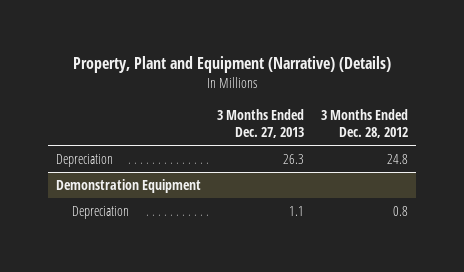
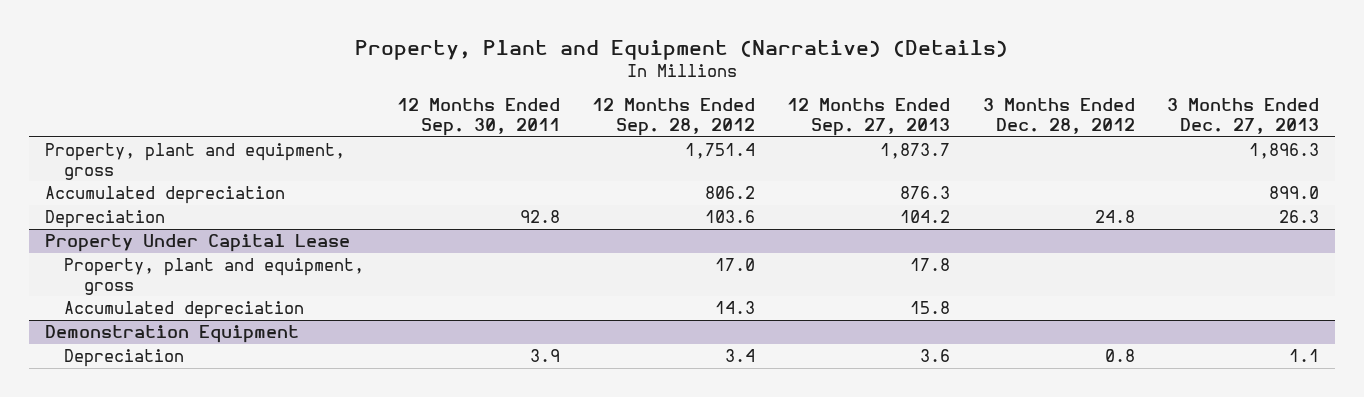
none -> [396,98,560,137] 12 Months Ended Sep. 30, 2011
none -> [591,98,755,137] 12 Months Ended Sep. 28, 2012
none -> [787,98,951,137] 12 Months Ended Sep. 27, 2013
none -> [45,143,346,180] Property, plant and equipment, gross
none -> [45,186,286,205] Accumulated depreciation
none -> [45,234,351,253] Property Under Capital Lease
none -> [64,258,365,295] Property, plant and equipment, gross
none -> [64,301,305,320] Accumulated depreciation

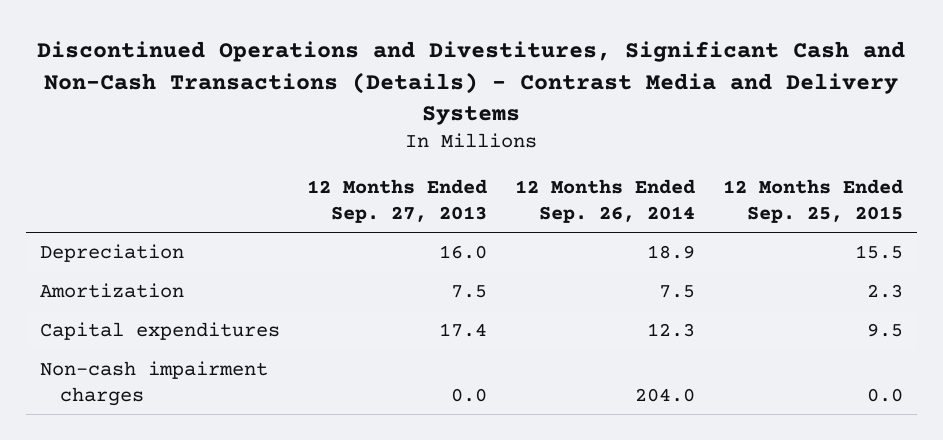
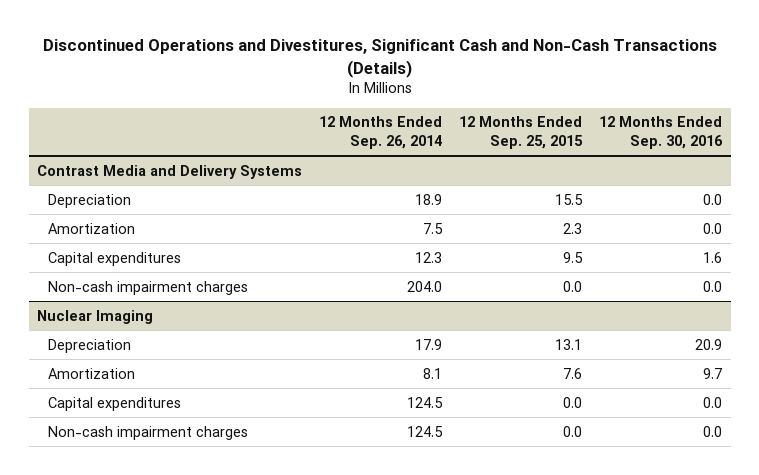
[37,41,906,126] Discontinued Operations and Divestitures, Significant Cash and Non-Cash Transactions (Details) - Contrast Media and Delivery Systems -> [42,39,717,78] Discontinued Operations and Divestitures, Significant Cash and Non-Cash Transactions (Details)
[307,179,488,223] 12 Months Ended Sep. 27, 2013 -> none
none -> [599,116,724,149] 12 Months Ended Sep. 30, 2016
none -> [37,164,303,179] Contrast Media and Delivery Systems
none -> [37,309,154,324] Nuclear Imaging
none -> [48,338,132,353] Depreciation
none -> [48,367,136,379] Amortization
none -> [48,396,182,411] Capital expenditures
none -> [48,425,249,440] Non-cash impairment charges

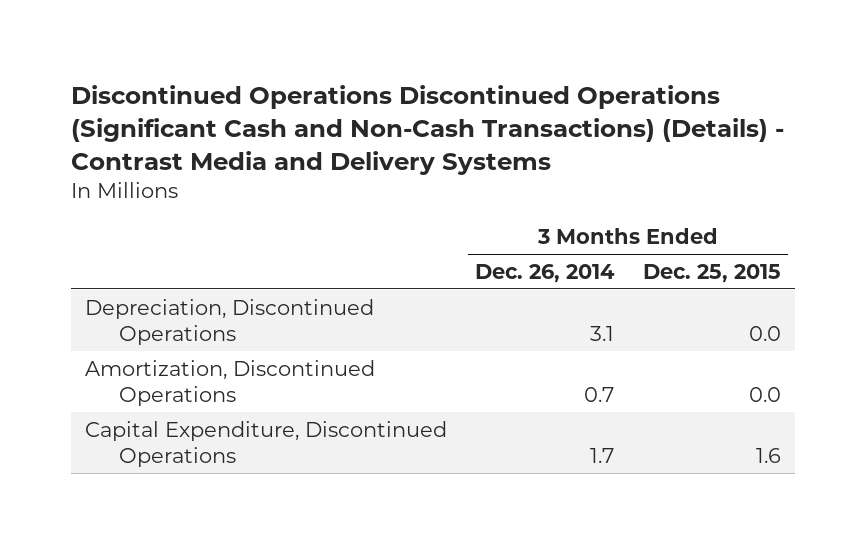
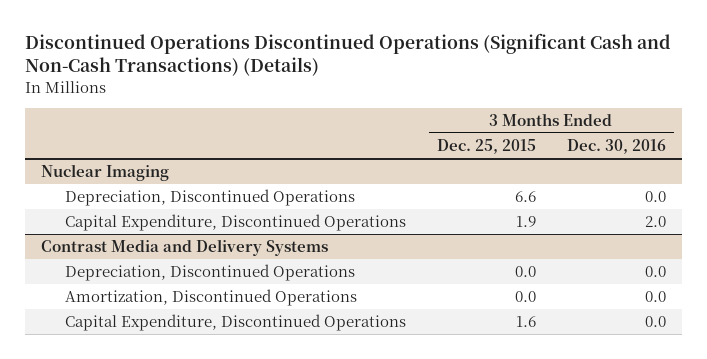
[71,84,785,175] Discontinued Operations Discontinued Operations (Significant Cash and Non-Cash Transactions) (Details) - Contrast Media and Delivery Systems -> [25,32,672,77] Discontinued Operations Discontinued Operations (Significant Cash and Non-Cash Transactions) (Details)
[475,263,616,283] Dec. 26, 2014 -> none
none -> [566,139,666,155] Dec. 30, 2016
none -> [40,164,169,182] Nuclear Imaging
none -> [64,189,355,207] Depreciation, Discontinued Operations
none -> [64,214,406,232] Capital Expenditure, Discontinued Operations
none -> [40,239,328,257] Contrast Media and Delivery Systems

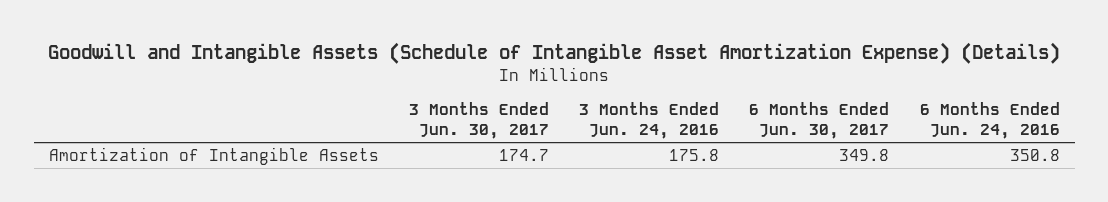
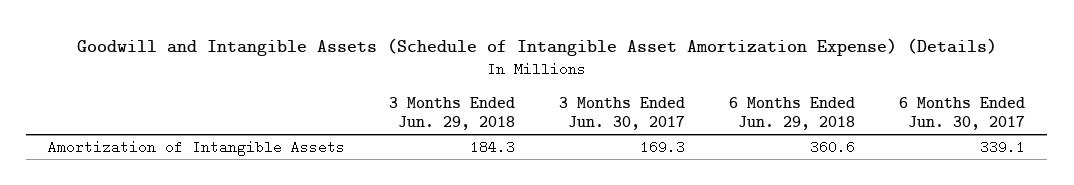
[579,102,720,140] 3 Months Ended Jun. 24, 2016 -> none
[919,102,1060,140] 6 Months Ended Jun. 24, 2016 -> none
none -> [389,96,516,131] 3 Months Ended Jun. 29, 2018
none -> [729,96,856,131] 6 Months Ended Jun. 29, 2018
[499,149,550,162] 174.7 -> [640,139,686,154] 169.3
[839,149,890,162] 349.8 -> [980,139,1026,154] 339.1

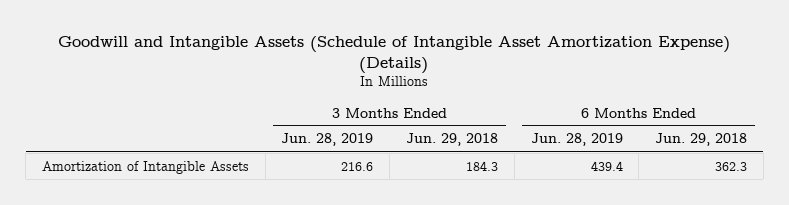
[559,96,686,131] 3 Months Ended Jun. 30, 2017 -> none
[899,96,1026,131] 6 Months Ended Jun. 30, 2017 -> none
none -> [281,133,374,147] Jun. 28, 2019
none -> [530,133,623,147] Jun. 28, 2019
[810,139,856,154] 360.6 -> [715,161,748,171] 362.3

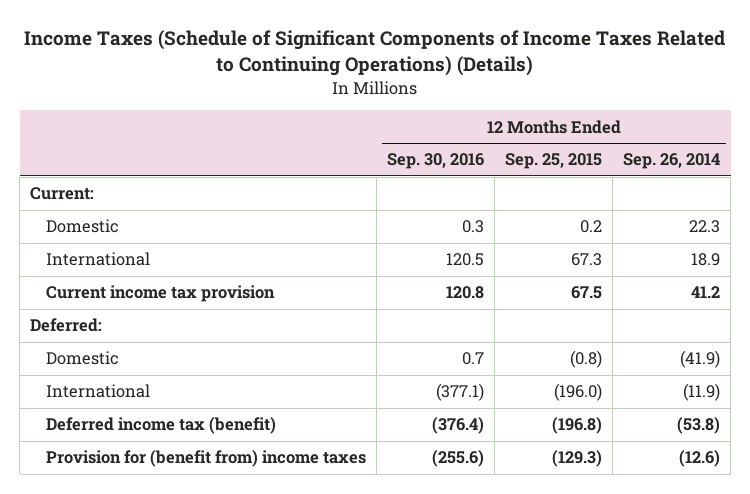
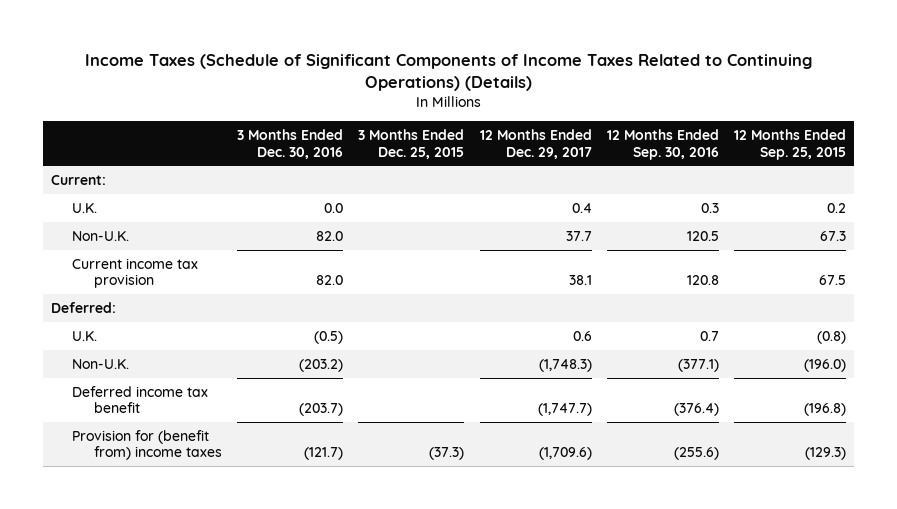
[623,153,721,170] Sep. 26, 2014 -> none
none -> [236,129,343,159] 3 Months Ended Dec. 30, 2016
none -> [358,129,465,159] 3 Months Ended Dec. 25, 2015
none -> [479,129,592,159] 12 Months Ended Dec. 29, 2017
[46,219,120,234] Domestic -> [72,202,98,213] U.K.
[46,252,151,267] International -> [72,230,130,241] Non-U.K.
[46,351,120,366] Domestic -> [72,330,98,341] U.K.
[46,384,151,399] International -> [72,358,130,369] Non-U.K.
[46,417,277,435] Deferred income tax (benefit) -> [72,385,209,414] Deferred income tax benefit

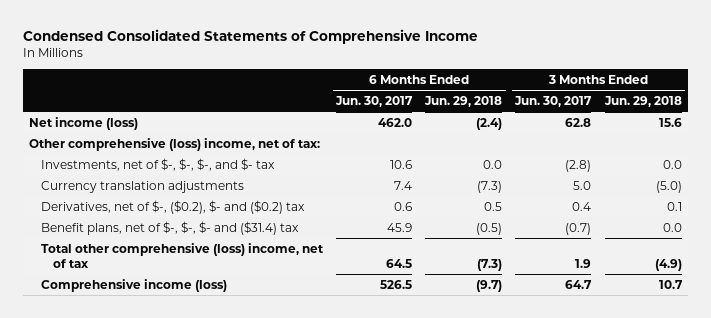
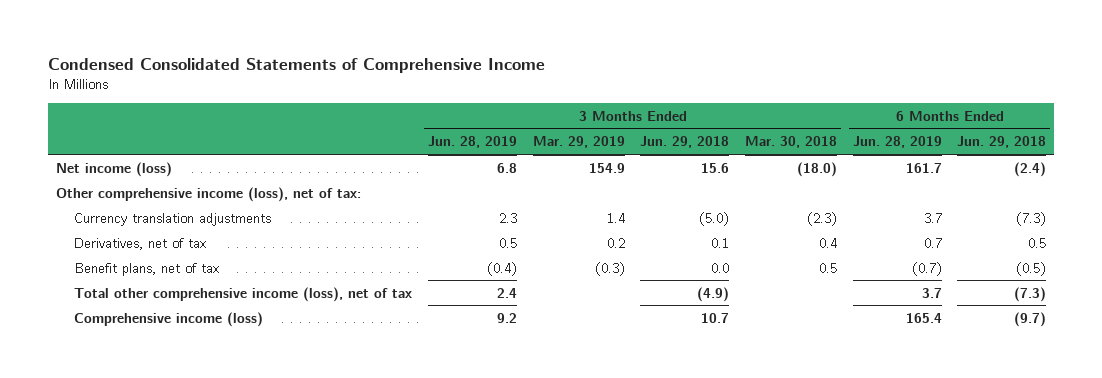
[335,95,414,107] Jun. 30, 2017 -> none
[514,95,593,107] Jun. 30, 2017 -> none
none -> [428,136,518,149] Jun. 28, 2019
none -> [532,136,625,149] Mar. 29, 2019
none -> [745,136,838,149] Mar. 30, 2018
none -> [852,136,942,149] Jun. 28, 2019
[41,157,276,171] Investments, net of $-, $-, $-, and $- tax -> none
[29,137,321,151] Other comprehensive (loss) income, net of tax: -> [55,186,361,202] Other comprehensive income (loss), net of tax:
[41,199,306,214] Derivatives, net of $-, ($0.2), $- and ($0.2) tax -> [74,237,207,250] Derivatives, net of tax
[41,220,300,235] Benefit plans, net of $-, $-, $- and ($31.4) tax -> [74,262,220,276] Benefit plans, net of tax
[41,242,325,268] Total other comprehensive (loss) income, net of tax -> [74,286,413,302] Total other comprehensive income (loss), net of tax

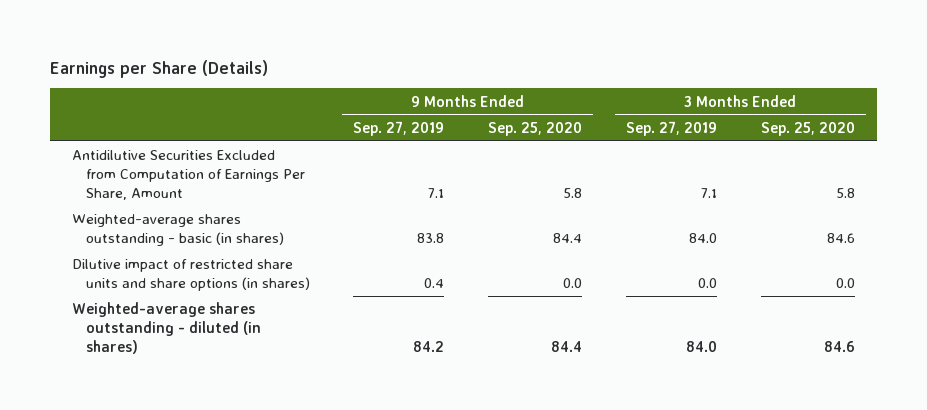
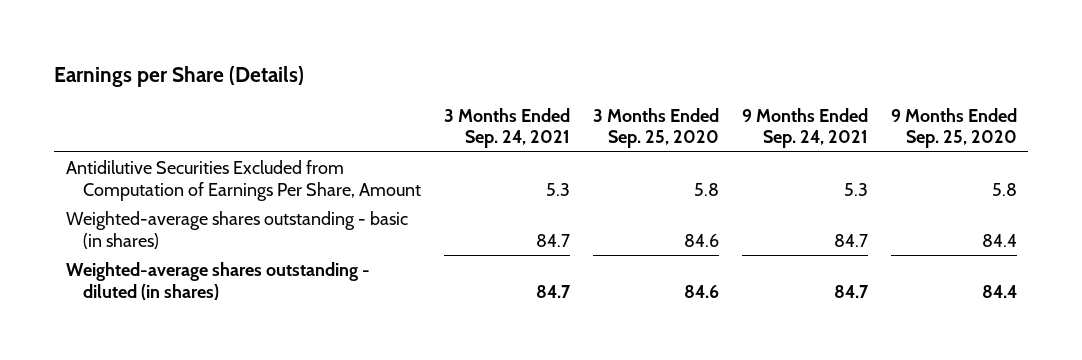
[353,120,445,136] Sep. 27, 2019 -> none
[626,120,718,136] Sep. 27, 2019 -> none
none -> [443,107,570,149] 3 Months Ended Sep. 24, 2021
none -> [741,107,868,149] 9 Months Ended Sep. 24, 2021
[72,259,310,291] Dilutive impact of restricted share units and share options (in shares) -> none

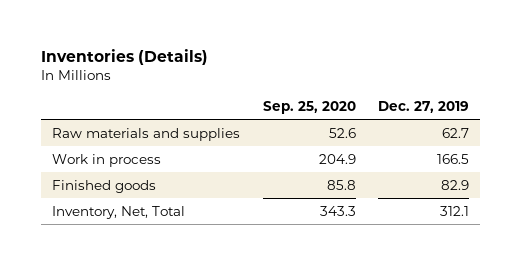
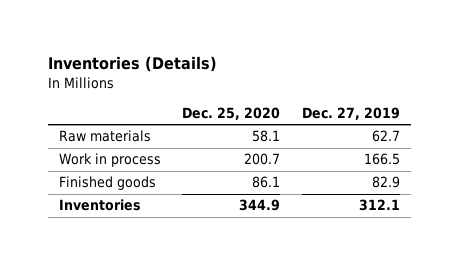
[262,101,356,115] Sep. 25, 2020 -> none
none -> [182,106,281,120] Dec. 25, 2020
[52,127,241,141] Raw materials and supplies -> [58,130,151,143] Raw materials
[52,205,186,219] Inventory, Net, Total -> [58,199,141,212] Inventories

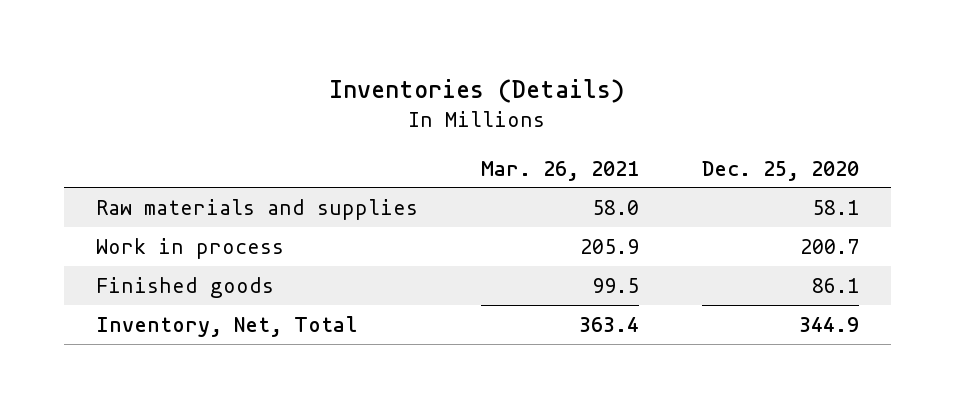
[301,106,400,120] Dec. 27, 2019 -> none
none -> [480,160,639,181] Mar. 26, 2021
[58,130,151,143] Raw materials -> [95,198,418,220] Raw materials and supplies
[58,199,141,212] Inventories -> [95,315,358,337] Inventory, Net, Total

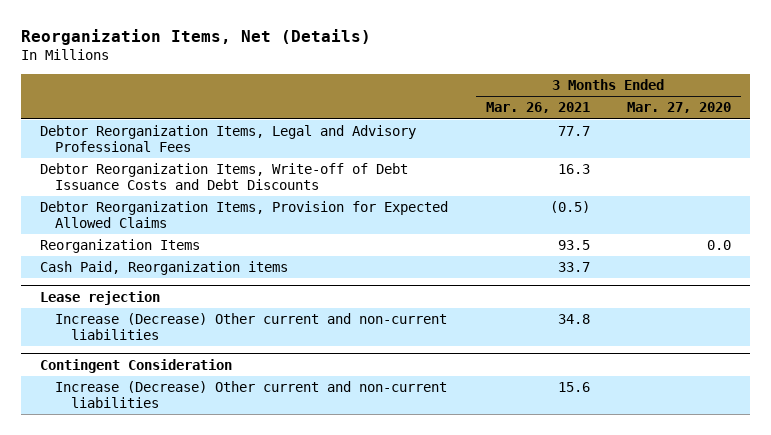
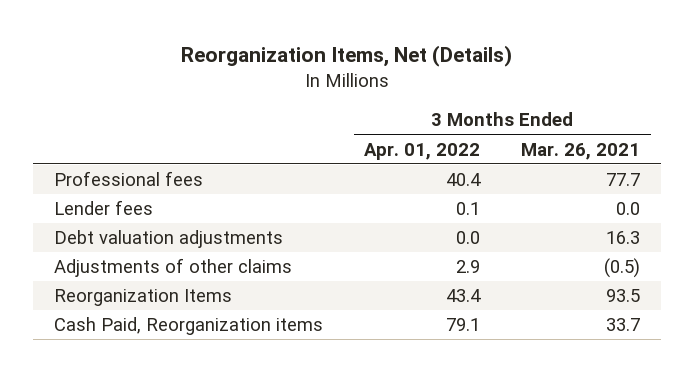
[627,102,732,114] Mar. 27, 2020 -> none
none -> [364,142,481,160] Apr. 01, 2022
[40,125,417,153] Debtor Reorganization Items, Legal and Advisory Professional Fees -> [53,171,203,187] Professional fees
none -> [53,200,153,216] Lender fees
[40,163,409,191] Debtor Reorganization Items, Write-off of Debt Issuance Costs and Debt Discounts -> [53,230,283,249] Debt valuation adjustments
[40,201,449,229] Debtor Reorganization Items, Provision for Expected Allowed Claims -> [53,258,292,278] Adjustments of other claims
[40,291,161,306] Lease rejection -> none
[55,313,448,341] Increase (Decrease) Other current and non-current liabilities -> none
[40,359,233,374] Contingent Consideration -> none
[55,381,448,409] Increase (Decrease) Other current and non-current liabilities -> none

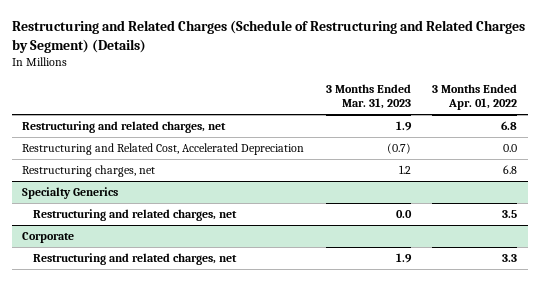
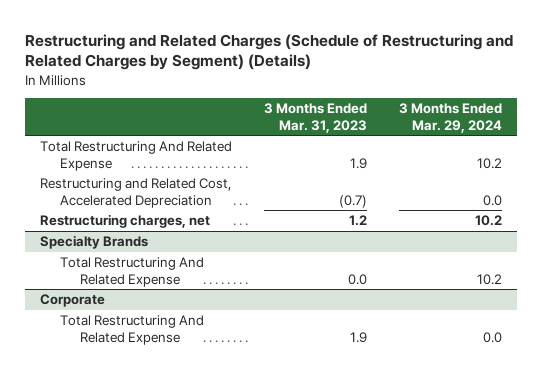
[432,84,518,111] 3 Months Ended Apr. 01, 2022 -> none
none -> [398,103,502,133] 3 Months Ended Mar. 29, 2024
[22,120,227,133] Restructuring and related charges, net -> [40,141,233,171] Total Restructuring And Related Expense
[22,186,119,199] Specialty Generics -> none
none -> [40,235,149,250] Specialty Brands
[33,208,238,221] Restructuring and related charges, net -> [60,257,205,287] Total Restructuring And Related Expense
[33,252,238,265] Restructuring and related charges, net -> [60,315,205,345] Total Restructuring And Related Expense

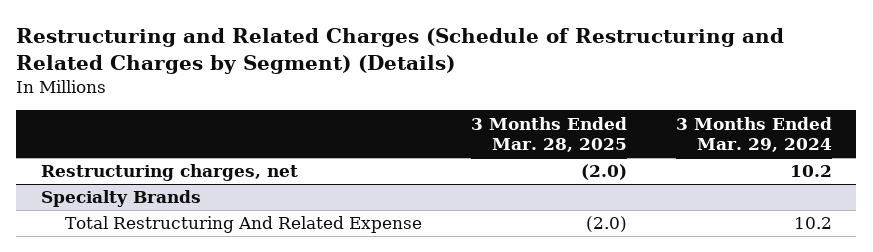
[263,103,367,133] 3 Months Ended Mar. 31, 2023 -> none
none -> [471,116,628,153] 3 Months Ended Mar. 28, 2025
[40,141,233,171] Total Restructuring And Related Expense -> none
[40,178,232,208] Restructuring and Related Cost, Accelerated Depreciation -> none
[40,294,106,308] Corporate -> none
[60,315,205,345] Total Restructuring And Related Expense -> none

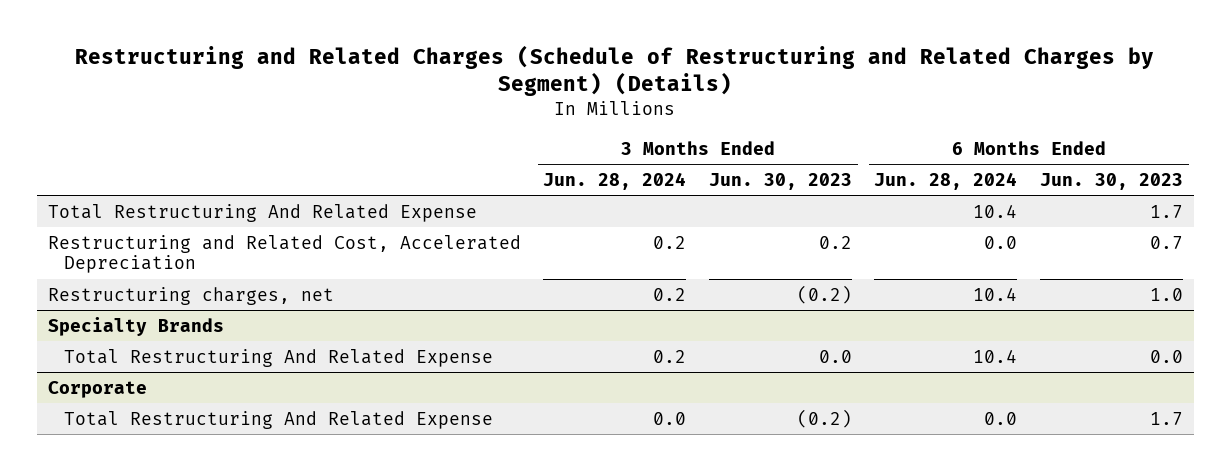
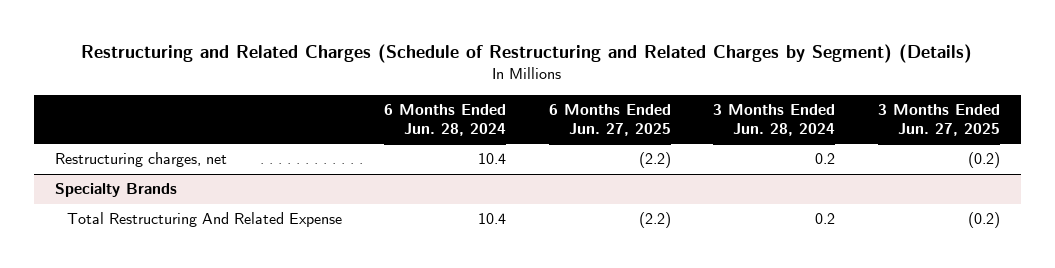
[708,172,852,190] Jun. 30, 2023 -> none
[1040,172,1184,190] Jun. 30, 2023 -> none
none -> [548,104,671,136] 6 Months Ended Jun. 27, 2025
none -> [877,104,1000,136] 3 Months Ended Jun. 27, 2025
[47,203,477,222] Total Restructuring And Related Expense -> none
[47,234,521,274] Restructuring and Related Cost, Accelerated Depreciation -> none
[47,380,147,398] Corporate -> none
[64,410,494,429] Total Restructuring And Related Expense -> none

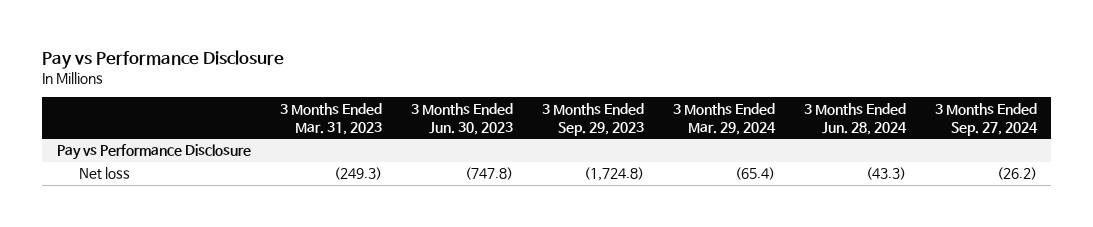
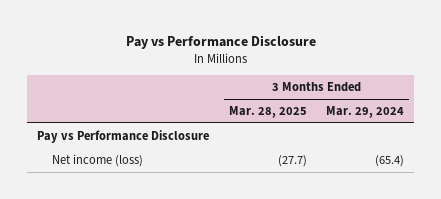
[279,102,382,135] 3 Months Ended Mar. 31, 2023 -> none
[410,102,513,135] 3 Months Ended Jun. 30, 2023 -> none
[541,102,644,136] 3 Months Ended Sep. 29, 2023 -> none
[803,102,907,135] 3 Months Ended Jun. 28, 2024 -> none
[934,102,1038,136] 3 Months Ended Sep. 27, 2024 -> none
none -> [228,106,307,119] Mar. 28, 2025
[78,167,130,181] Net loss -> [51,153,143,167] Net income (loss)

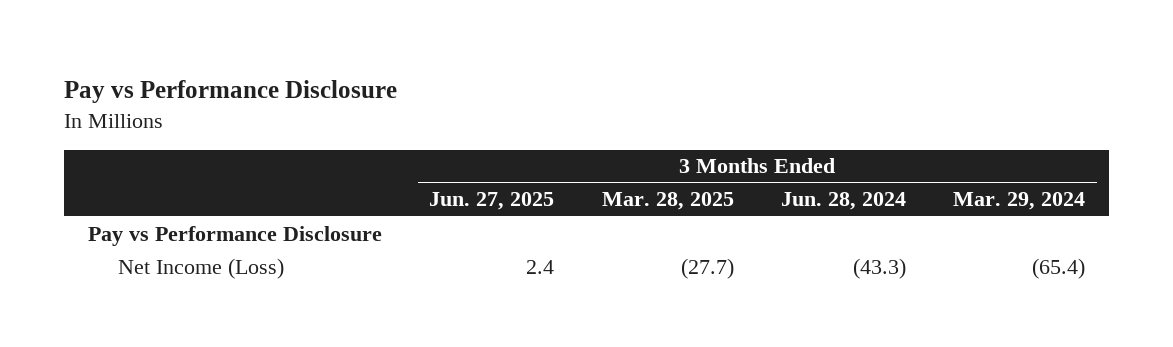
none -> [429,192,555,211] Jun. 27, 2025
none -> [780,192,906,211] Jun. 28, 2024
[51,153,143,167] Net income (loss) -> [118,257,285,279] Net Income (Loss)

